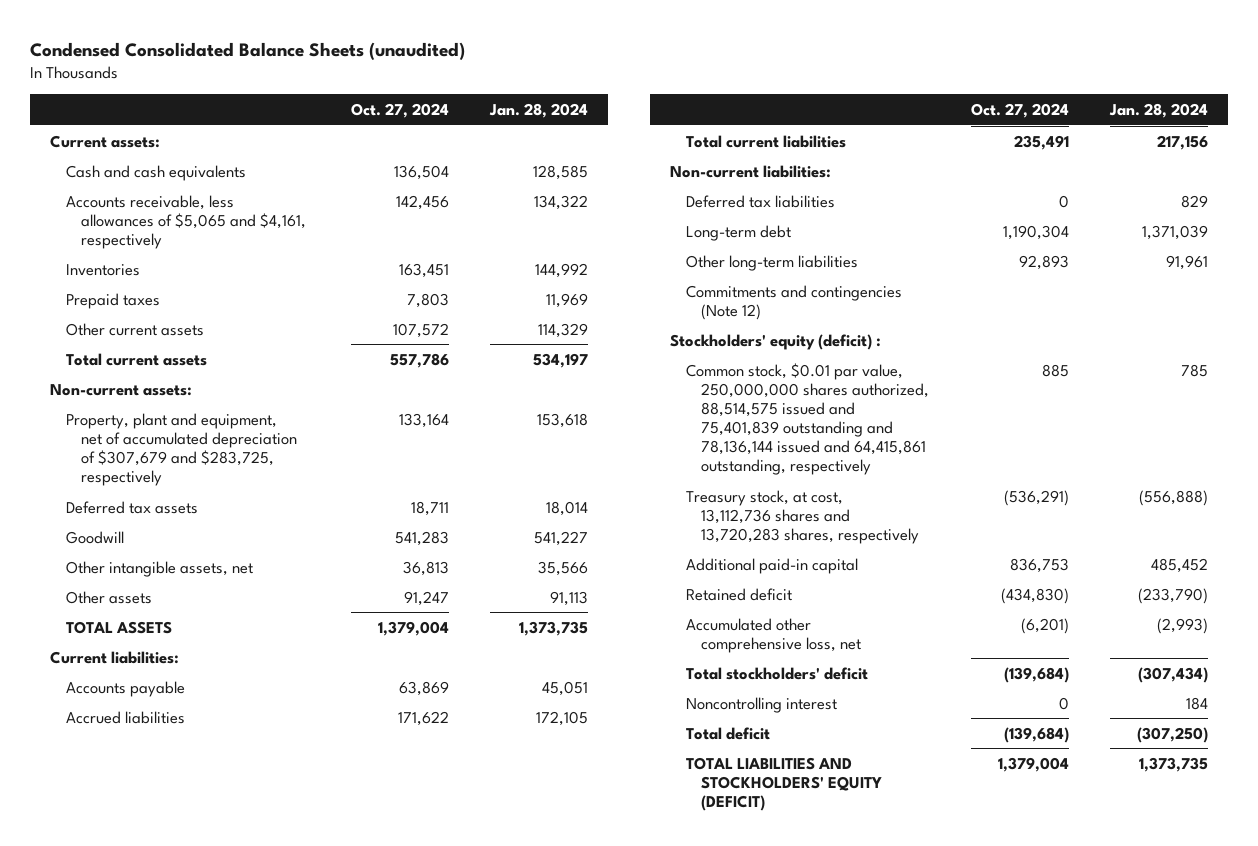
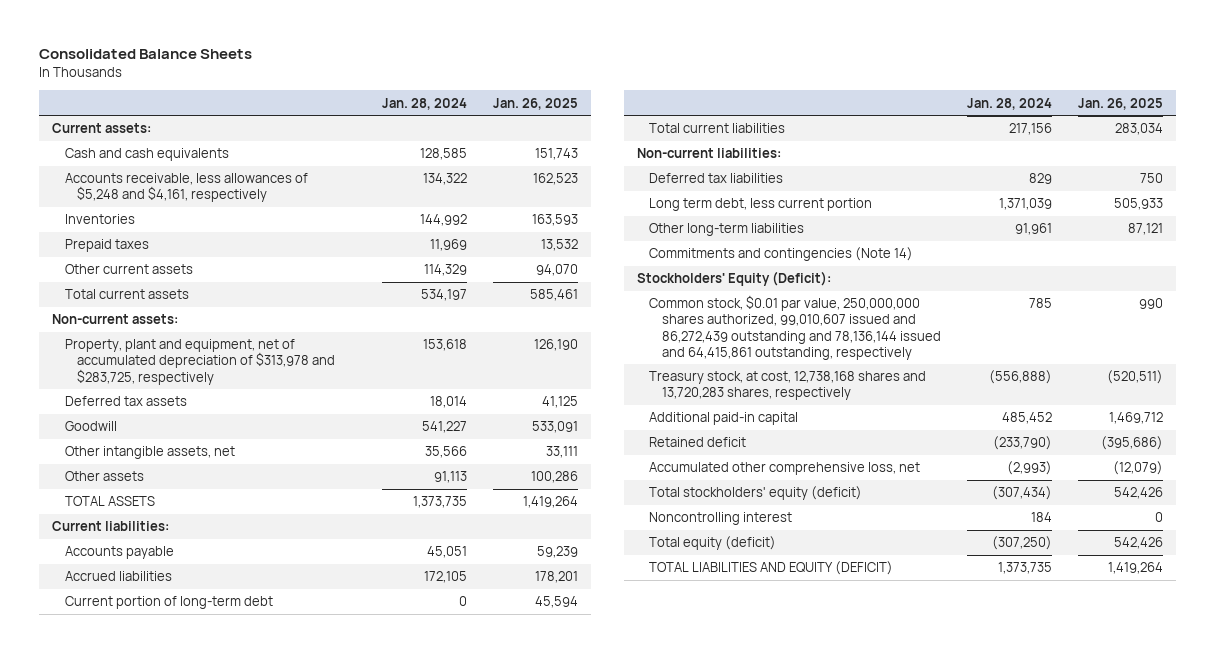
[29,41,465,60] Condensed Consolidated Balance Sheets (unaudited) -> [38,49,252,60] Consolidated Balance Sheets
[350,103,449,119] Oct. 27, 2024 -> none
none -> [492,97,578,110] Jan. 26, 2025
[65,194,307,249] Accounts receivable, less allowances of $5,065 and $4,161, respectively -> [64,173,308,203] Accounts receivable, less allowances of $5,248 and $4,161, respectively
[65,412,298,486] Property, plant and equipment, net of accumulated depreciation of $307,679 and $283,725, respectively -> [64,339,336,385] Property, plant and equipment, net of accumulated depreciation of $313,978 and $283,725, respectively
none -> [64,596,273,610] Current portion of long-term debt
[685,224,791,241] Long-term debt -> [649,198,873,212] Long term debt, less current portion
[685,284,902,320] Commitments and contingencies (Note 12) -> [649,247,914,262] Commitments and contingencies (Note 14)
[670,333,882,350] Stockholders' equity (deficit) : -> [636,271,831,287] Stockholders' Equity (Deficit):
[685,362,930,475] Common stock, $0.01 par value, 250,000,000 shares authorized, 88,514,575 issued and 75,401,839 outstanding and 78,136,144 issued and 64,415,861 outstanding, respectively -> [649,295,942,360] Common stock, $0.01 par value, 250,000,000 shares authorized, 99,010,607 issued and 86,272,439 outstanding and 78,136,144 issued and 64,415,861 outstanding, respectively
[685,489,920,544] Treasury stock, at cost, 13,112,736 shares and 13,720,283 shares, respectively -> [649,371,927,401] Treasury stock, at cost, 12,738,168 shares and 13,720,283 shares, respectively
[685,666,868,680] Total stockholders' deficit -> [649,486,863,501] Total stockholders' equity (deficit)
[685,726,770,740] Total deficit -> [649,536,777,551] Total equity (deficit)
[685,756,883,811] TOTAL LIABILITIES AND STOCKHOLDERS' EQUITY (DEFICIT) -> [649,561,894,576] TOTAL LIABILITIES AND EQUITY (DEFICIT)

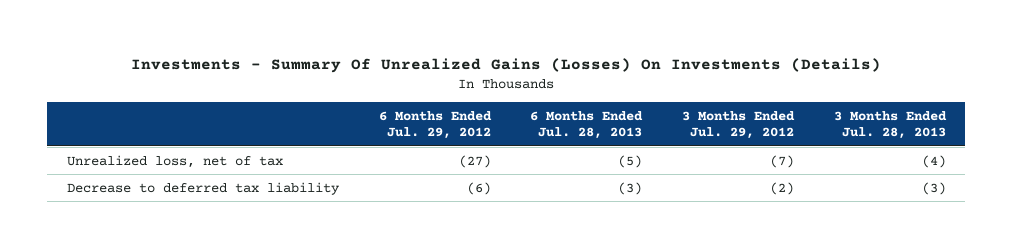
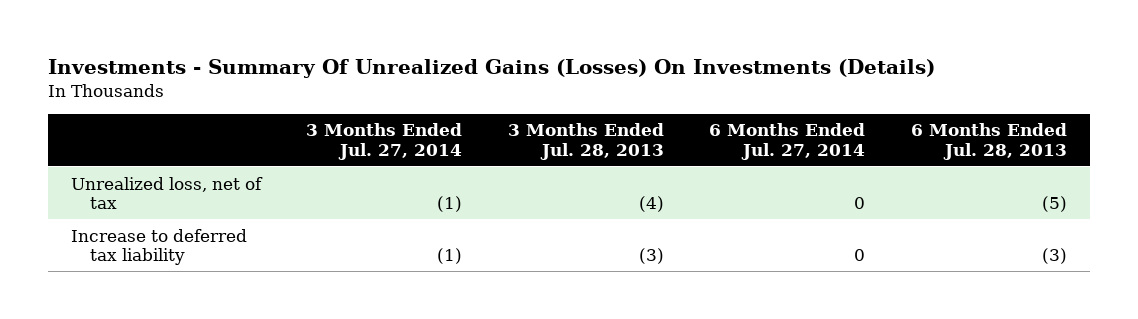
[378,110,492,140] 6 Months Ended Jul. 29, 2012 -> none
[681,110,795,140] 3 Months Ended Jul. 29, 2012 -> none
none -> [306,123,463,160] 3 Months Ended Jul. 27, 2014
none -> [709,123,866,160] 6 Months Ended Jul. 27, 2014
[66,181,340,195] Decrease to deferred tax liability -> [70,228,247,265] Increase to deferred tax liability

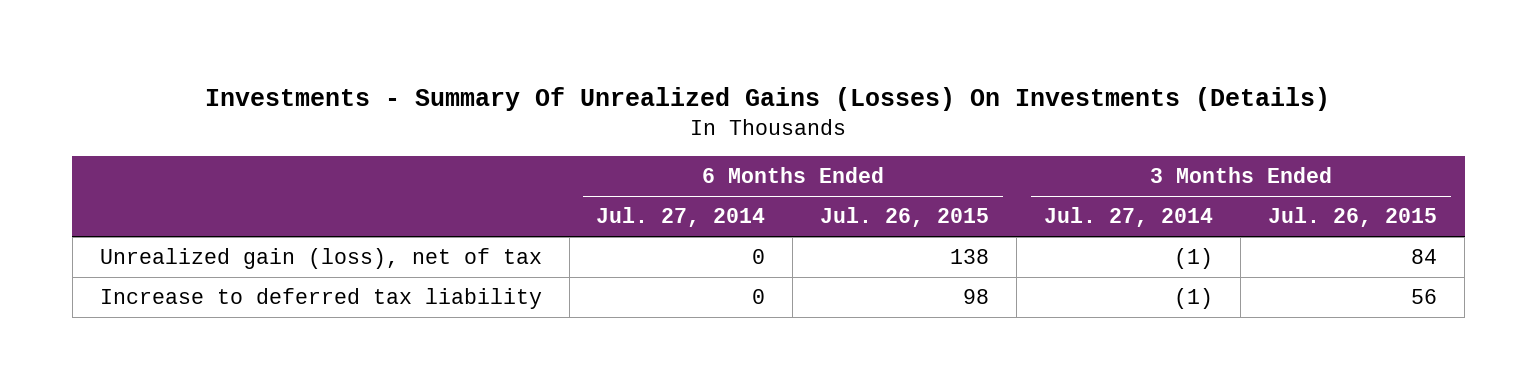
[507,123,664,160] 3 Months Ended Jul. 28, 2013 -> none
[911,123,1068,160] 6 Months Ended Jul. 28, 2013 -> none
none -> [820,207,990,228] Jul. 26, 2015
none -> [1268,207,1438,228] Jul. 26, 2015
[70,176,263,209] Unrealized loss, net of tax -> [99,248,542,270] Unrealized gain (loss), net of tax

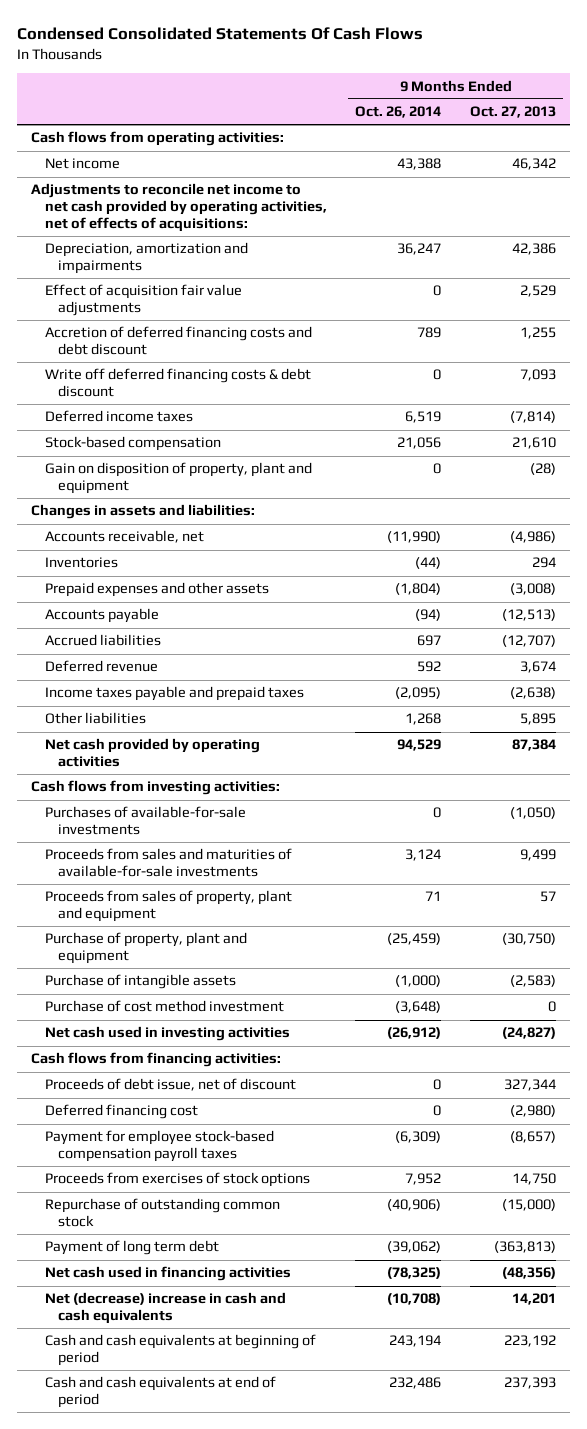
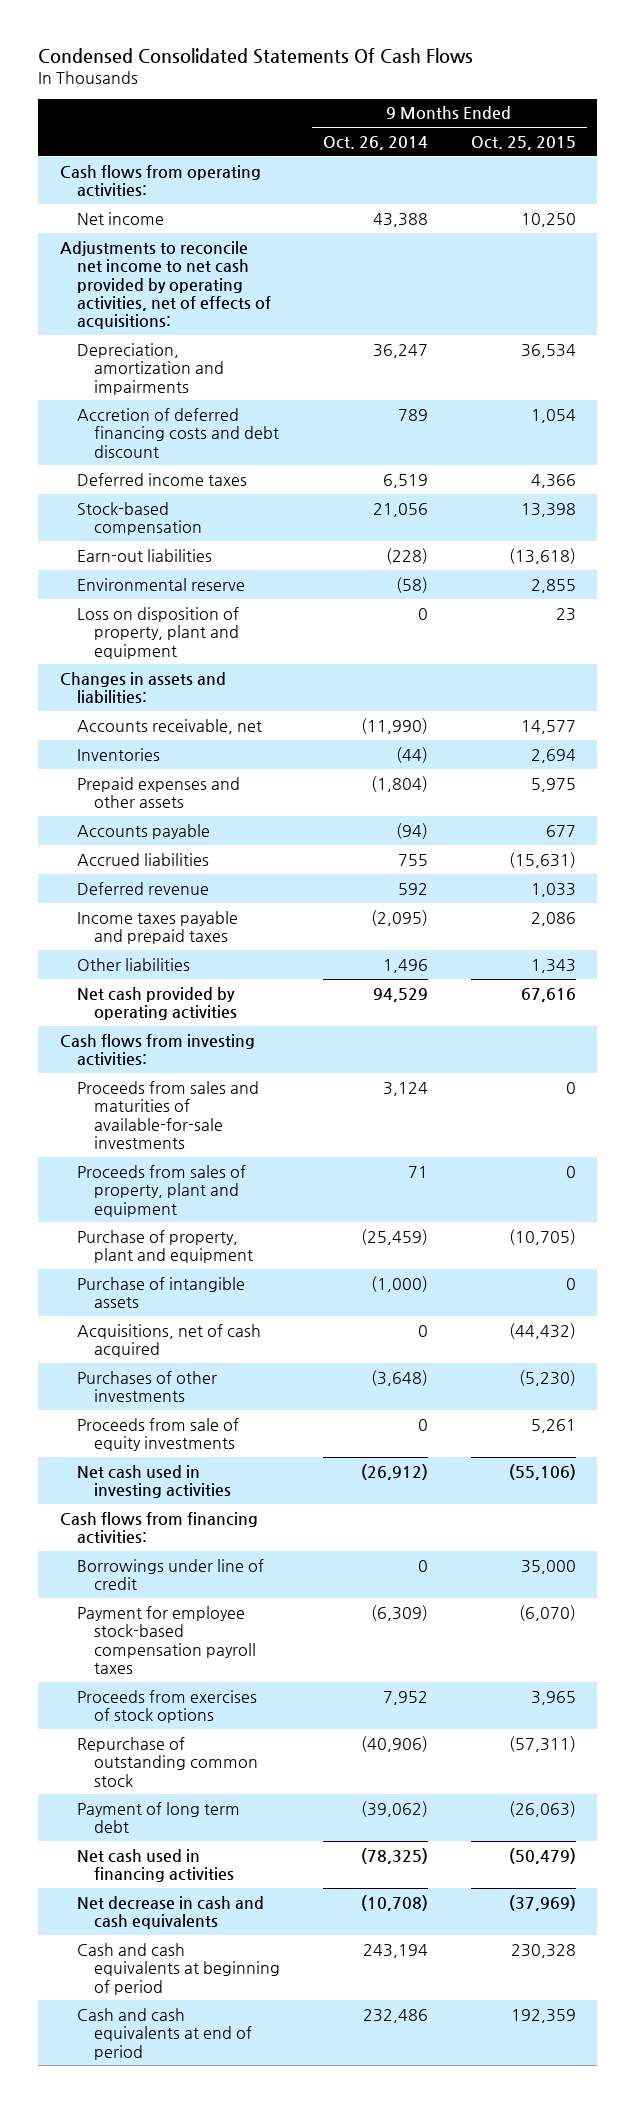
[469,106,556,119] Oct. 27, 2013 -> none
none -> [470,136,576,151] Oct. 25, 2015
[44,284,242,317] Effect of acquisition fair value adjustments -> none
[44,368,311,398] Write off deferred financing costs & debt discount -> none
none -> [76,548,212,562] Earn-out liabilities
none -> [76,577,245,591] Environmental reserve
[44,462,312,495] Gain on disposition of property, plant and equipment -> [76,606,239,659] Loss on disposition of property, plant and equipment
[417,635,442,647] 697 -> [397,853,428,866] 755
[405,713,442,726] 1,268 -> [382,958,428,973] 1,496
[44,806,246,836] Purchases of available-for-sale investments -> none
none -> [76,1323,261,1358] Acquisitions, net of cash acquired
[44,1000,284,1013] Purchase of cost method investment -> [76,1370,217,1403] Purchases of other investments
none -> [76,1417,239,1452] Proceeds from sale of equity investments
[44,1078,296,1092] Proceeds of debt issue, net of discount -> none
[44,1104,198,1120] Deferred financing cost -> none
none -> [76,1558,264,1591] Borrowings under line of credit
[44,1292,286,1325] Net (decrease) increase in cash and cash equivalents -> [76,1895,264,1930] Net decrease in cash and cash equivalents

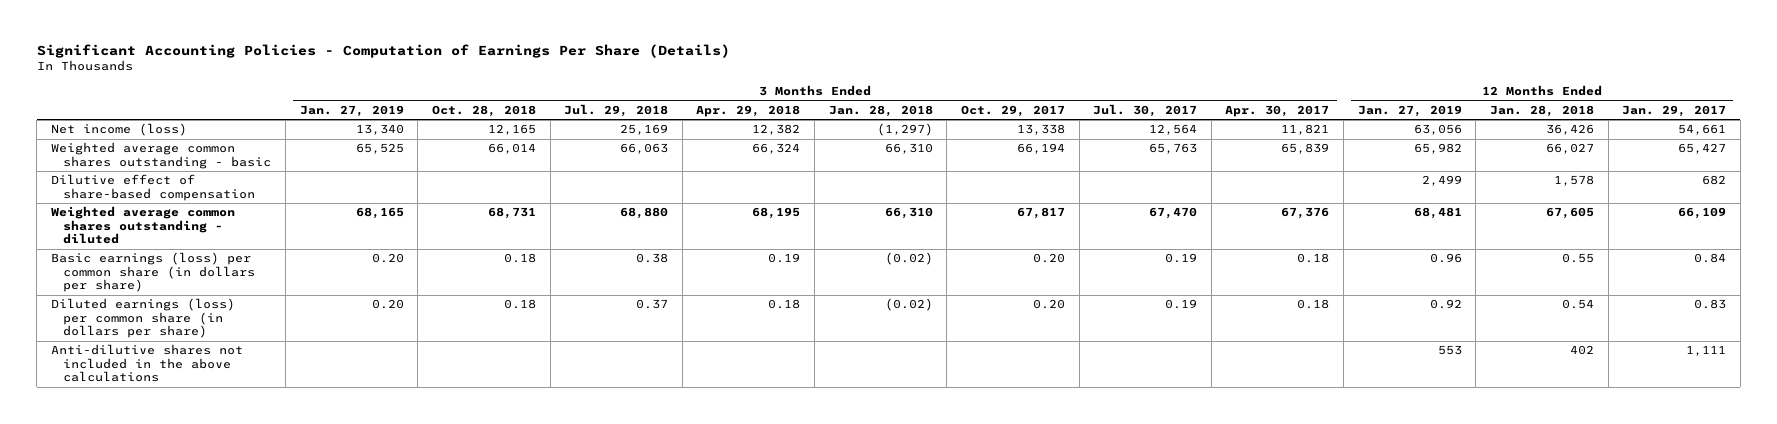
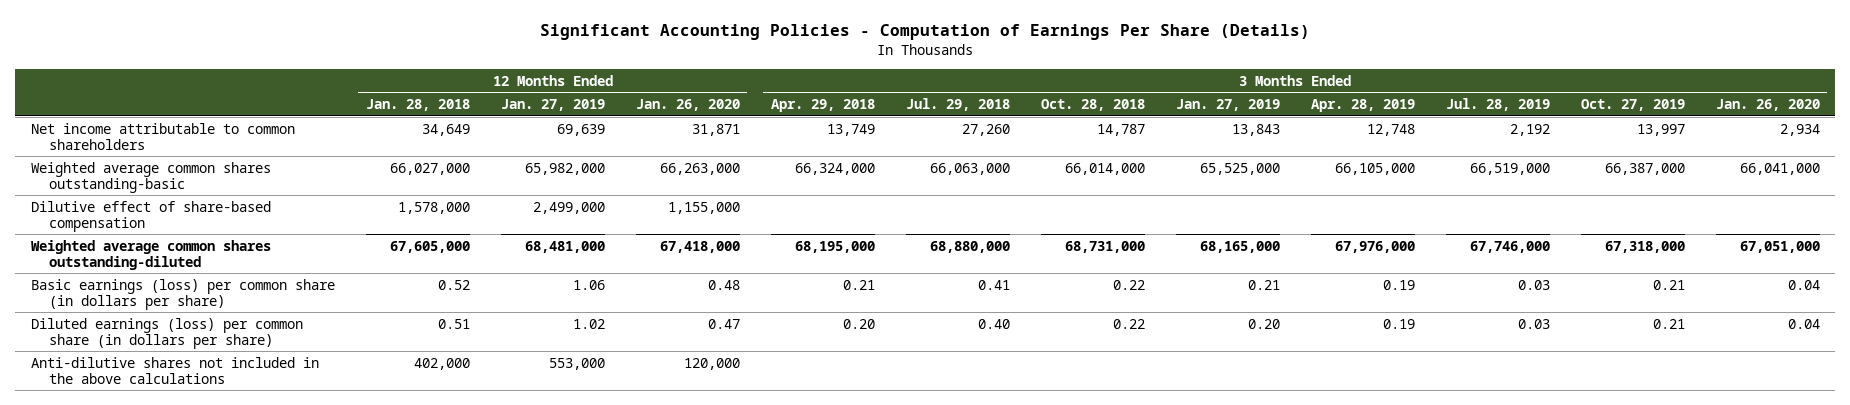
[828,104,933,117] Jan. 28, 2018 -> none
[960,104,1065,117] Oct. 29, 2017 -> none
[1093,103,1198,117] Jul. 30, 2017 -> none
[1225,104,1330,117] Apr. 30, 2017 -> none
[1622,104,1727,117] Jan. 29, 2017 -> none
none -> [635,99,740,112] Jan. 26, 2020
none -> [1310,99,1415,113] Apr. 28, 2019
none -> [1445,98,1550,112] Jul. 28, 2019
none -> [1580,99,1685,112] Oct. 27, 2019
none -> [1715,99,1820,112] Jan. 26, 2020
[51,123,188,137] Net income (loss) -> none
none -> [30,122,295,150] Net income attributable to common shareholders
[51,142,272,169] Weighted average common shares outstanding - basic -> [30,161,271,193] Weighted average common shares outstanding-basic
[355,143,404,155] 65,525 -> [1199,162,1280,175] 65,525,000
[487,143,536,155] 66,014 -> [1064,162,1145,175] 66,014,000
[620,143,669,155] 66,063 -> [929,162,1010,175] 66,063,000
[752,143,801,155] 66,324 -> [794,162,875,175] 66,324,000
[1413,143,1462,155] 65,982 -> [524,162,605,175] 65,982,000
[1546,143,1595,155] 66,027 -> [389,162,470,175] 66,027,000
[1421,175,1462,187] 2,499 -> [532,201,605,214] 2,499,000
[1554,175,1595,187] 1,578 -> [397,201,470,214] 1,578,000
[51,206,236,245] Weighted average common shares outstanding - diluted -> [30,239,271,270] Weighted average common shares outstanding-diluted
[355,207,404,220] 68,165 -> [1199,240,1280,253] 68,165,000
[487,207,536,220] 68,731 -> [1064,240,1145,253] 68,731,000
[620,207,669,220] 68,880 -> [929,240,1010,253] 68,880,000
[752,207,801,220] 68,195 -> [794,240,875,253] 68,195,000
[1413,207,1462,220] 68,481 -> [524,240,605,253] 68,481,000
[1546,207,1595,220] 67,605 -> [389,240,470,253] 67,605,000
[371,253,404,264] 0.20 -> [1247,279,1280,290] 0.21
[503,253,536,264] 0.18 -> [1112,279,1145,290] 0.22
[636,253,669,264] 0.38 -> [977,279,1010,290] 0.41
[768,253,801,264] 0.19 -> [842,279,875,290] 0.21
[1429,253,1462,264] 0.96 -> [572,279,605,290] 1.06
[1562,253,1595,264] 0.55 -> [437,279,470,290] 0.52
[503,299,536,310] 0.18 -> [1112,318,1145,329] 0.22
[636,299,669,310] 0.37 -> [977,318,1010,329] 0.40
[768,299,801,310] 0.18 -> [842,318,875,329] 0.20
[1429,299,1462,310] 0.92 -> [572,318,605,329] 1.02
[1562,299,1595,310] 0.54 -> [437,318,470,329] 0.51
[1437,345,1462,356] 553 -> [548,357,605,370] 553,000
[1570,345,1595,356] 402 -> [413,357,470,370] 402,000

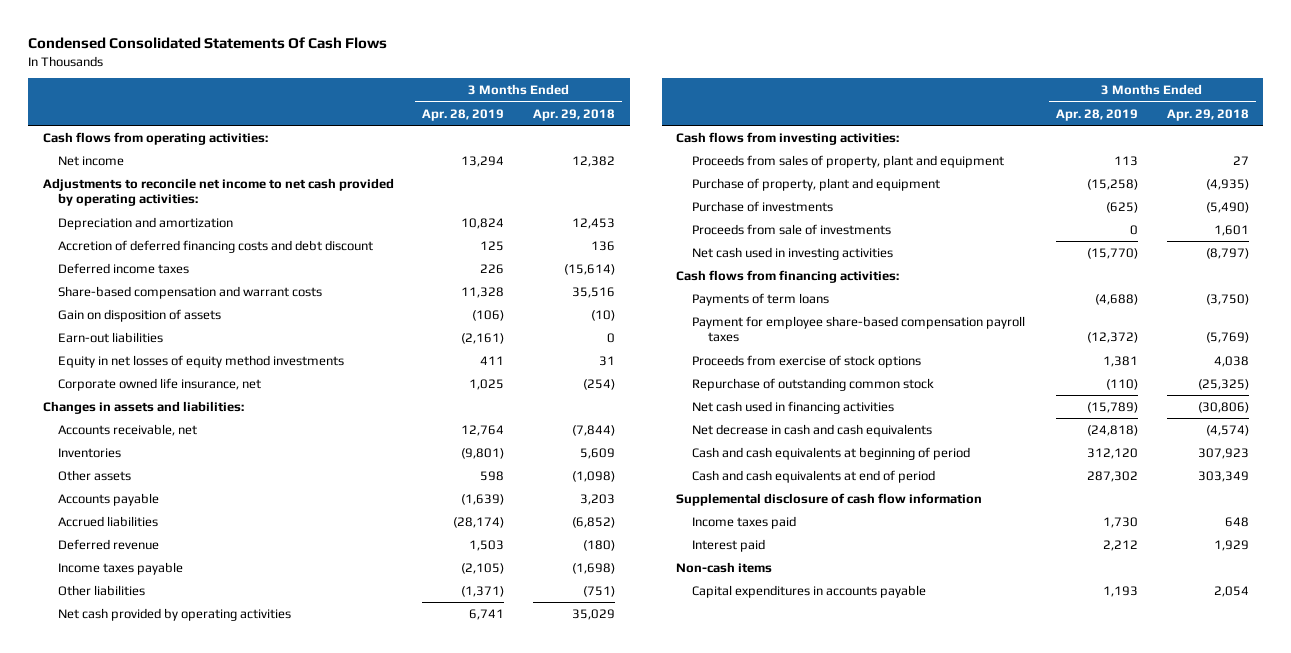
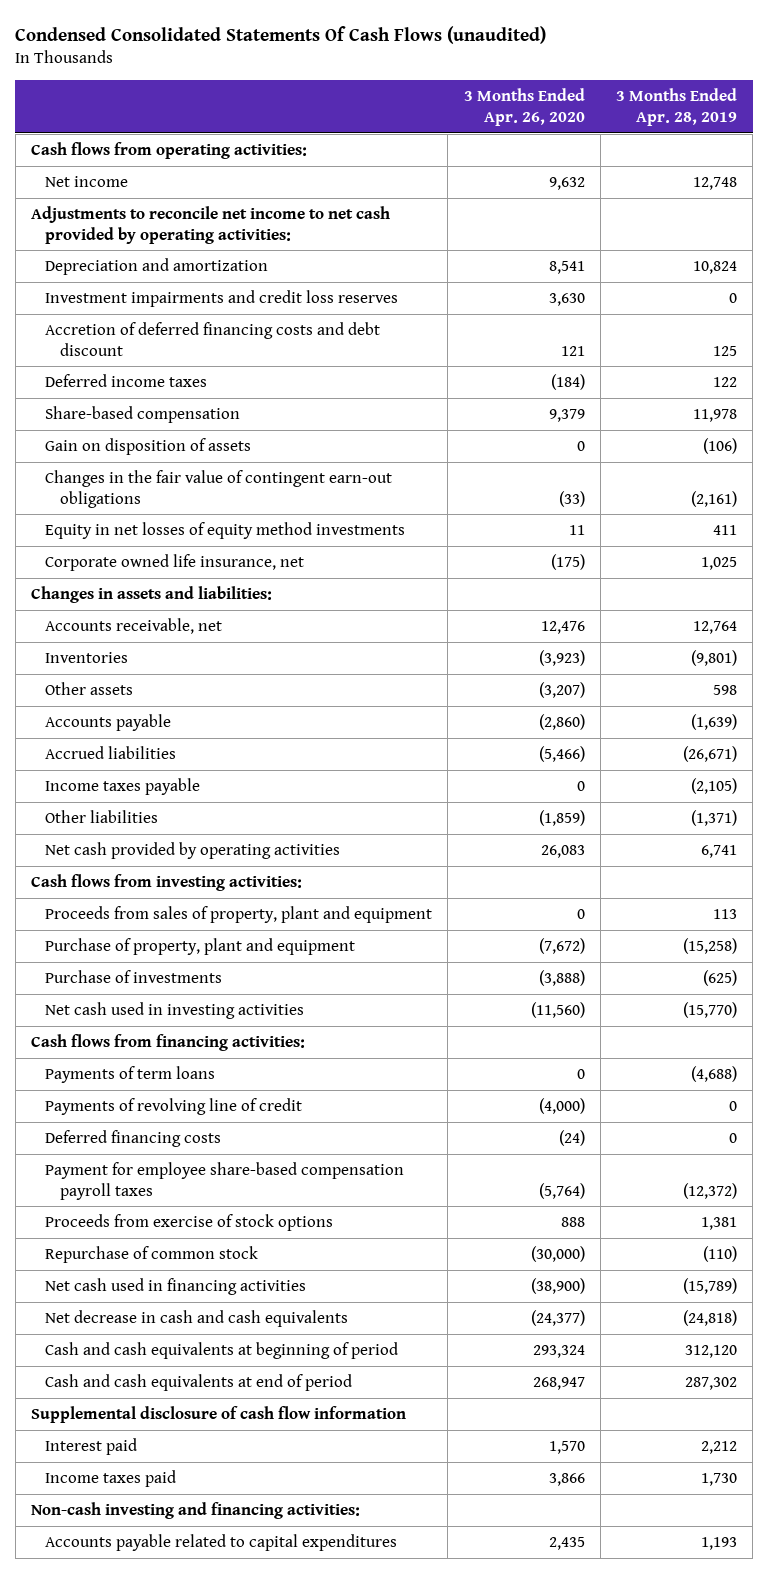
[28,37,388,50] Condensed Consolidated Statements Of Cash Flows -> [15,25,547,44] Condensed Consolidated Statements Of Cash Flows (unaudited)
[533,108,616,121] Apr. 29, 2018 -> none
none -> [463,88,585,126] 3 Months Ended Apr. 26, 2020
[461,155,505,167] 13,294 -> [692,176,737,190] 12,748
none -> [45,289,399,307] Investment impairments and credit loss reserves
[480,263,505,274] 226 -> [712,376,737,387] 122
[58,285,323,299] Share-based compensation and warrant costs -> [45,405,241,423] Share-based compensation
[461,286,505,298] 11,328 -> [692,408,737,422] 11,978
[58,331,164,343] Earn-out liabilities -> [45,469,393,508] Changes in the fair value of contingent earn-out obligations
[58,538,160,550] Deferred revenue -> none
[453,516,505,528] (28,174) -> [682,745,737,762] (26,671)
[692,223,892,235] Proceeds from sale of investments -> none
none -> [45,1097,303,1115] Payments of revolving line of credit
none -> [45,1129,222,1147] Deferred financing costs
[692,377,935,391] Repurchase of outstanding common stock -> [45,1245,259,1263] Repurchase of common stock
[692,515,797,529] Income taxes paid -> [45,1469,177,1487] Income taxes paid
[676,561,773,573] Non-cash items -> [30,1501,360,1519] Non-cash investing and financing activities:
[692,584,927,598] Capital expenditures in accounts payable -> [45,1533,398,1551] Accounts payable related to capital expenditures

